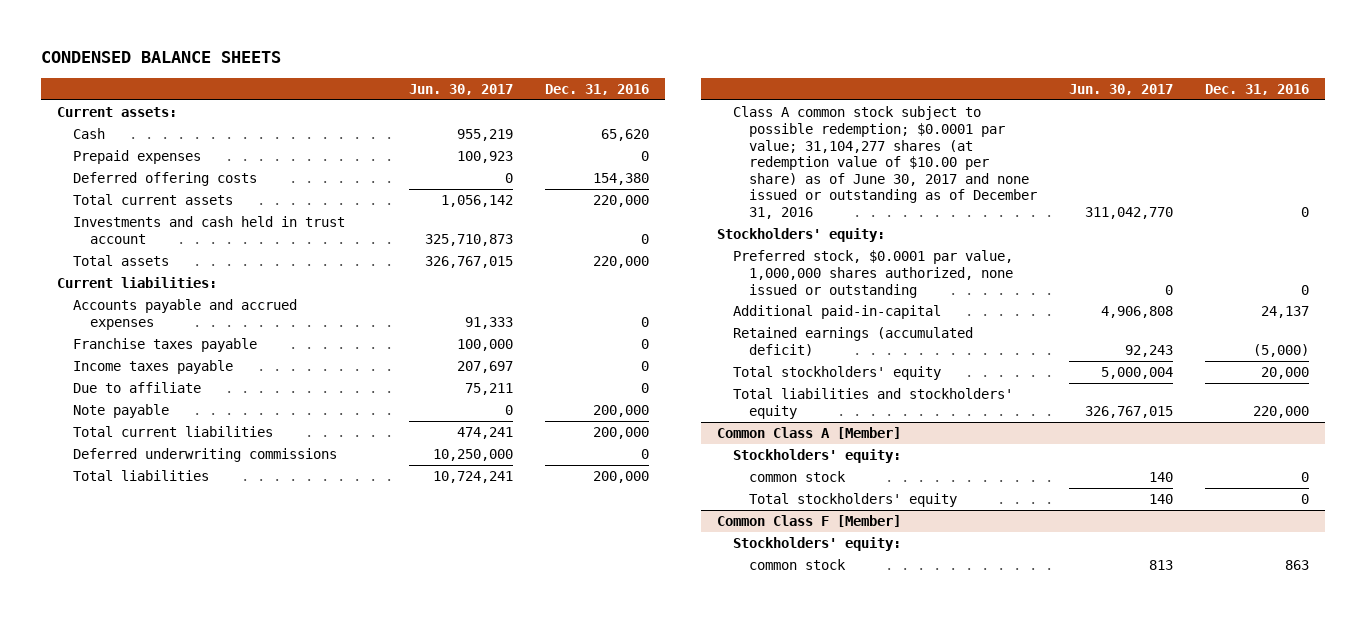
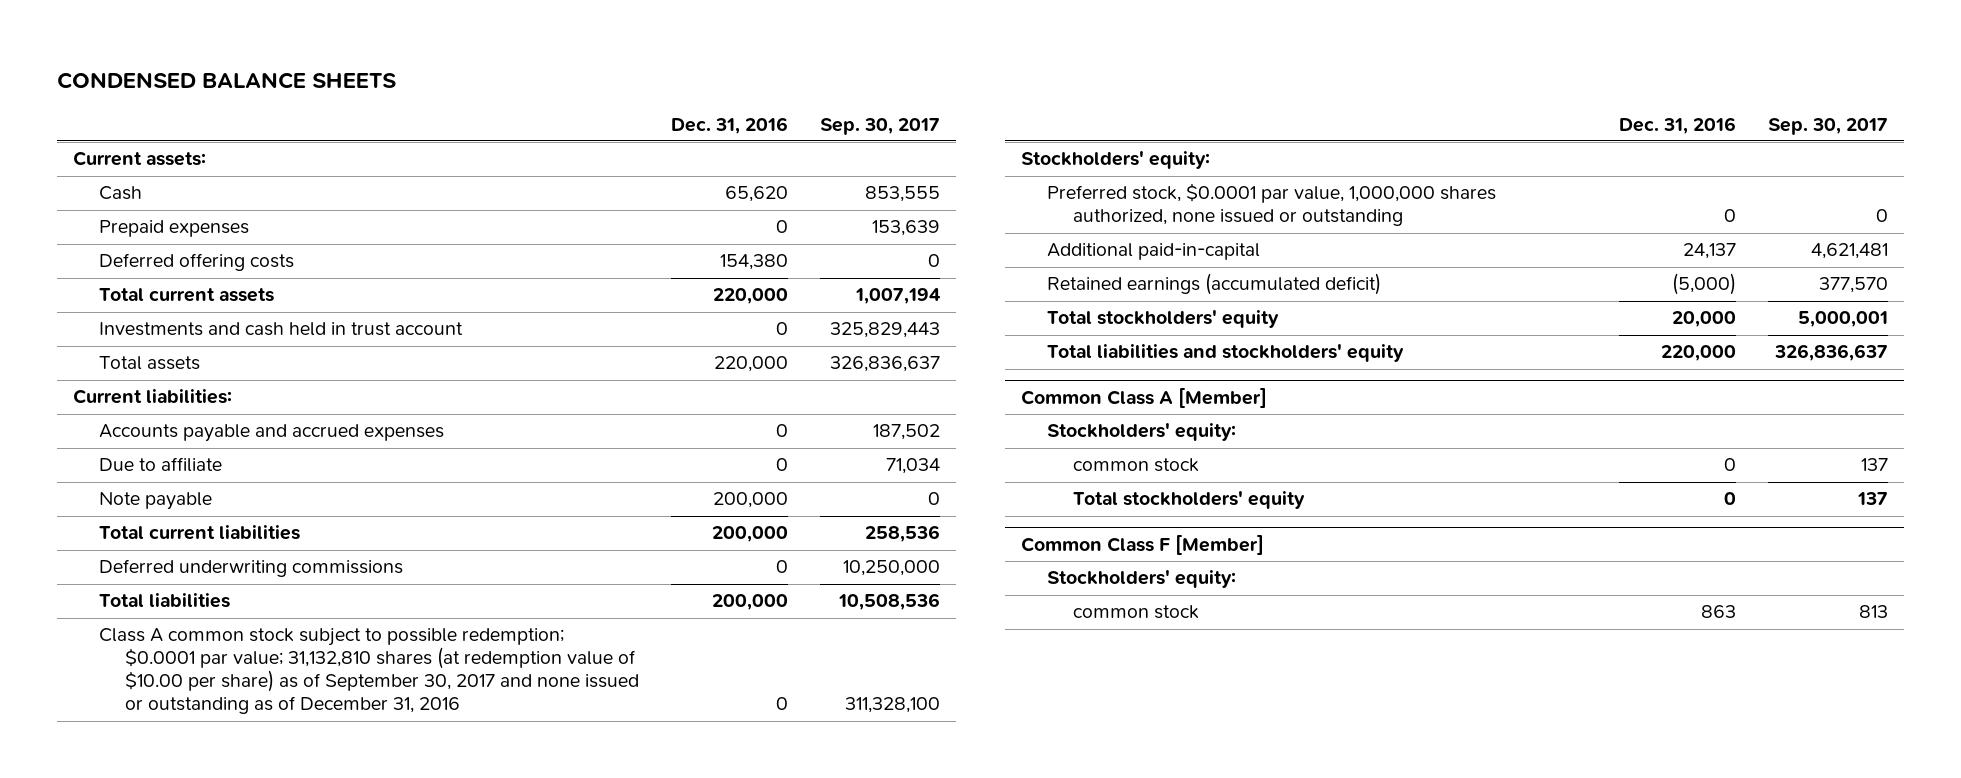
[409,83,514,95] Jun. 30, 2017 -> none
none -> [819,117,940,135] Sep. 30, 2017
[73,338,258,353] Franchise taxes payable -> none
[73,360,234,375] Income taxes payable -> none
[732,106,1037,220] Class A common stock subject to possible redemption; $0.0001 par value; 31,104,277 shares (at redemption value of $10.00 per share) as of June 30, 2017 and none issued or outstanding as of December 31, 2016 -> [98,628,639,715] Class A common stock subject to possible redemption; $0.0001 par value; 31,132,810 shares (at redemption value of $10.00 per share) as of September 30, 2017 and none issued or outstanding as of December 31, 2016

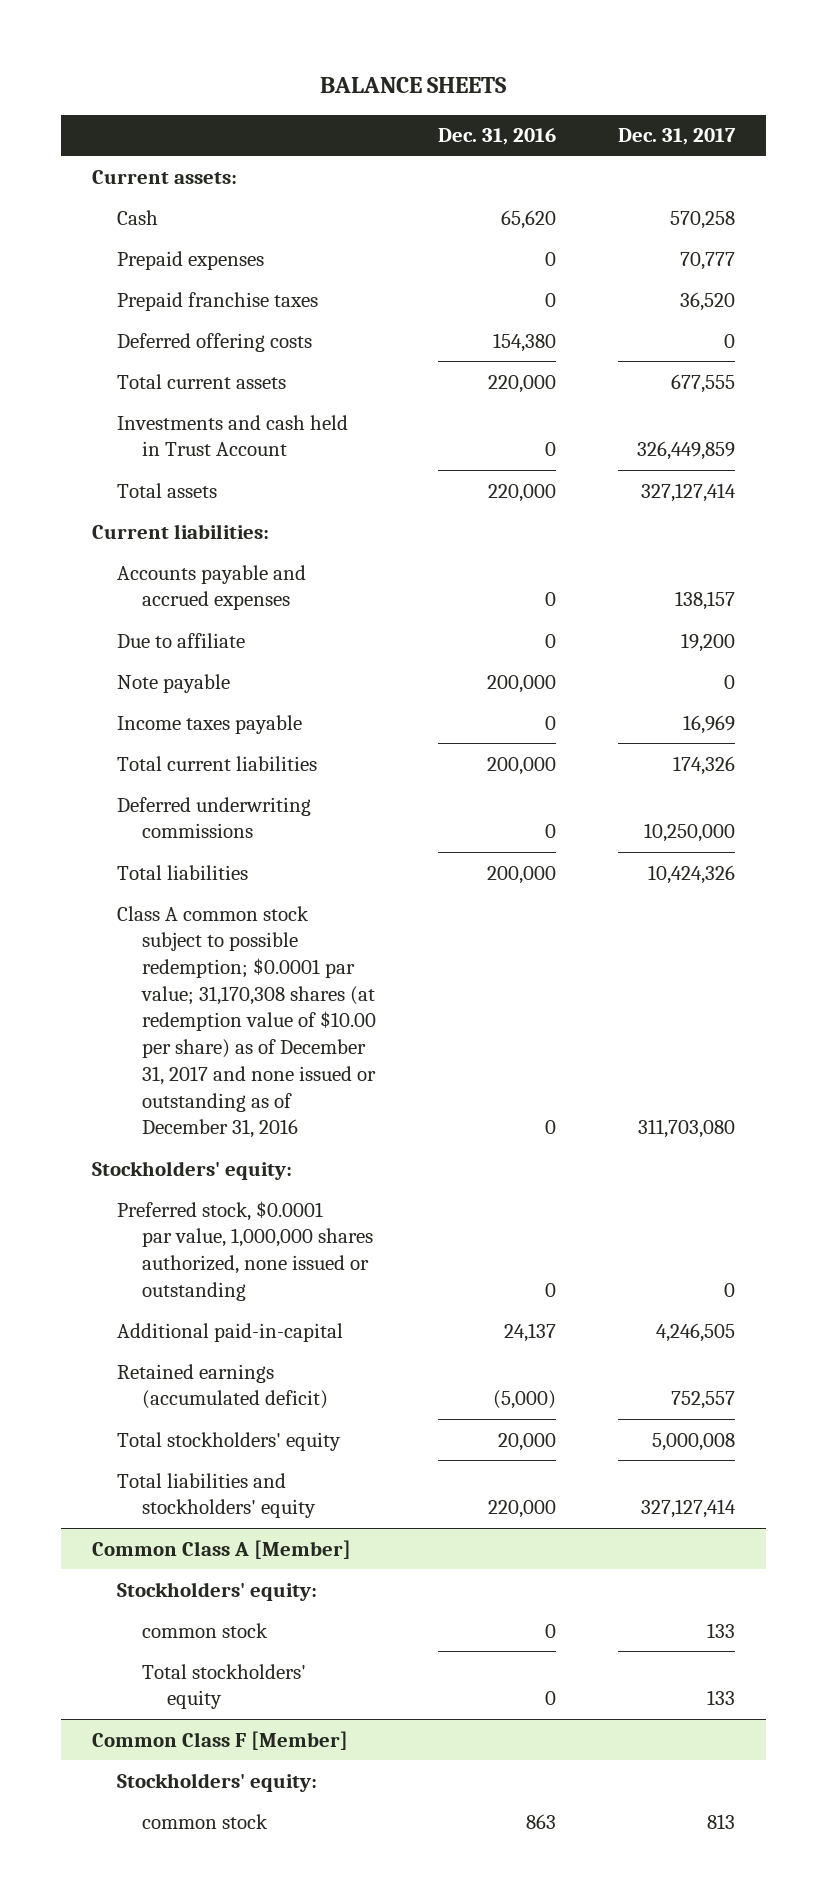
[56,71,396,89] CONDENSED BALANCE SHEETS -> [320,77,507,94] BALANCE SHEETS
[819,117,940,135] Sep. 30, 2017 -> none
none -> [618,128,737,146] Dec. 31, 2017
none -> [116,291,318,311] Prepaid franchise taxes
[98,322,463,337] Investments and cash held in trust account -> [116,414,348,457] Investments and cash held in Trust Account
none -> [116,714,302,734] Income taxes payable
[98,628,639,715] Class A common stock subject to possible redemption; $0.0001 par value; 31,132,810 shares (at redemption value of $10.00 per share) as of September 30, 2017 and none issued or outstanding as of December 31, 2016 -> [116,905,376,1139] Class A common stock subject to possible redemption; $0.0001 par value; 31,170,308 shares (at redemption value of $10.00 per share) as of December 31, 2017 and none issued or outstanding as of December 31, 2016

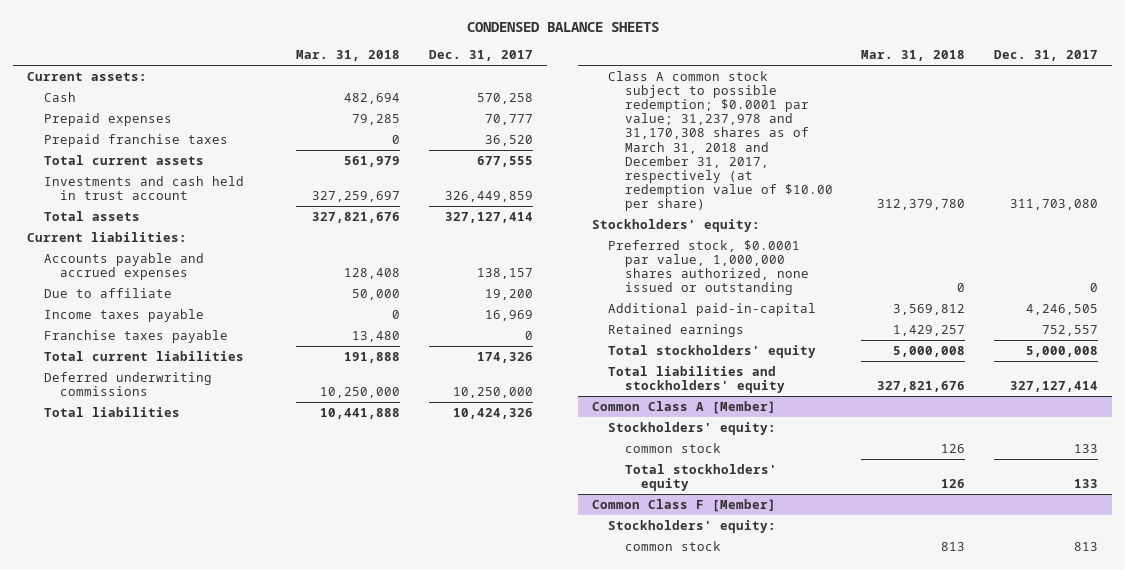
[320,77,507,94] BALANCE SHEETS -> [466,21,659,32] CONDENSED BALANCE SHEETS
[437,128,556,146] Dec. 31, 2016 -> none
none -> [296,50,401,62] Mar. 31, 2018
[116,332,312,352] Deferred offering costs -> none
[116,414,348,457] Investments and cash held in Trust Account -> [43,175,244,201] Investments and cash held in trust account
[116,673,230,693] Note payable -> none
none -> [43,329,228,343] Franchise taxes payable
[116,905,376,1139] Class A common stock subject to possible redemption; $0.0001 par value; 31,170,308 shares (at redemption value of $10.00 per share) as of December 31, 2017 and none issued or outstanding as of December 31, 2016 -> [608,70,833,212] Class A common stock subject to possible redemption; $0.0001 par value; 31,237,978 and 31,170,308 shares as of March 31, 2018 and December 31, 2017, respectively (at redemption value of $10.00 per share)
[116,1363,328,1410] Retained earnings (accumulated deficit) -> [608,323,745,337] Retained earnings

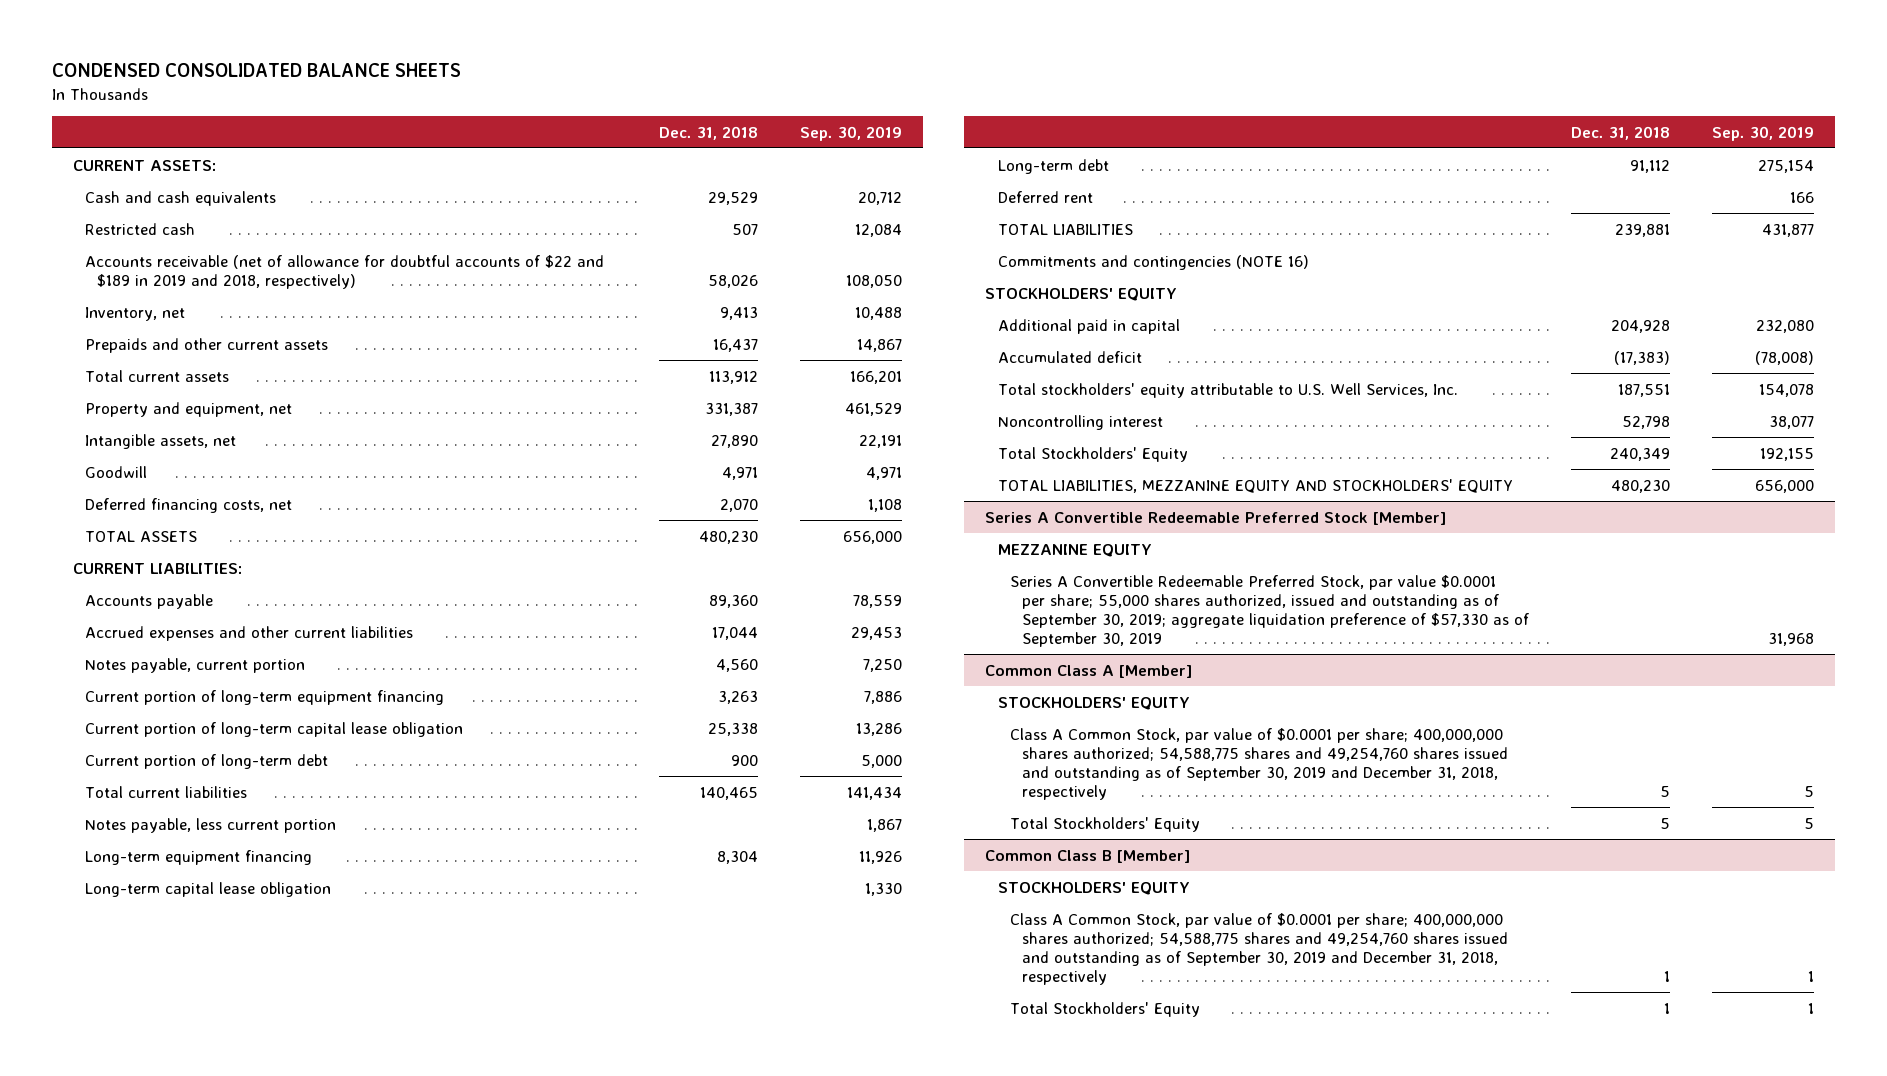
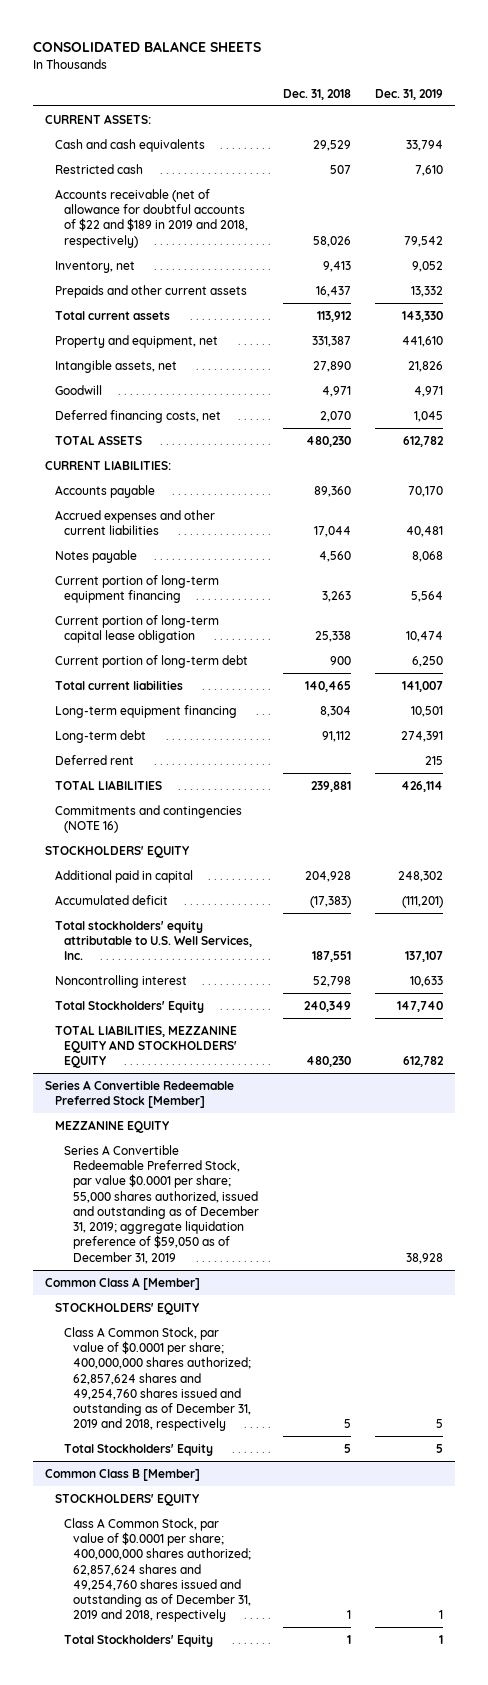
[51,63,461,78] CONDENSED CONSOLIDATED BALANCE SHEETS -> [33,41,262,53] CONSOLIDATED BALANCE SHEETS
[799,125,902,141] Sep. 30, 2019 -> none
none -> [374,88,443,100] Dec. 31, 2019
[85,657,306,673] Notes payable, current portion -> [54,549,137,563] Notes payable
[85,817,337,833] Notes payable, less current portion -> none
[85,881,332,897] Long-term capital lease obligation -> none
[1009,574,1530,647] Series A Convertible Redeemable Preferred Stock, par value $0.0001 per share; 55,000 shares authorized, issued and outstanding as of September 30, 2019; aggregate liquidation preference of $57,330 as of September 30, 2019 -> [63,1144,259,1264] Series A Convertible Redeemable Preferred Stock, par value $0.0001 per share; 55,000 shares authorized, issued and outstanding as of December 31, 2019; aggregate liquidation preference of $59,050 as of December 31, 2019
[1009,727,1509,800] Class A Common Stock, par value of $0.0001 per share; 400,000,000 shares authorized; 54,588,775 shares and 49,254,760 shares issued and outstanding as of September 30, 2019 and December 31, 2018, respectively -> [63,1326,251,1432] Class A Common Stock, par value of $0.0001 per share; 400,000,000 shares authorized; 62,857,624 shares and 49,254,760 shares issued and outstanding as of December 31, 2019 and 2018, respectively
[1009,912,1509,985] Class A Common Stock, par value of $0.0001 per share; 400,000,000 shares authorized; 54,588,775 shares and 49,254,760 shares issued and outstanding as of September 30, 2019 and December 31, 2018, respectively -> [63,1517,251,1623] Class A Common Stock, par value of $0.0001 per share; 400,000,000 shares authorized; 62,857,624 shares and 49,254,760 shares issued and outstanding as of December 31, 2019 and 2018, respectively

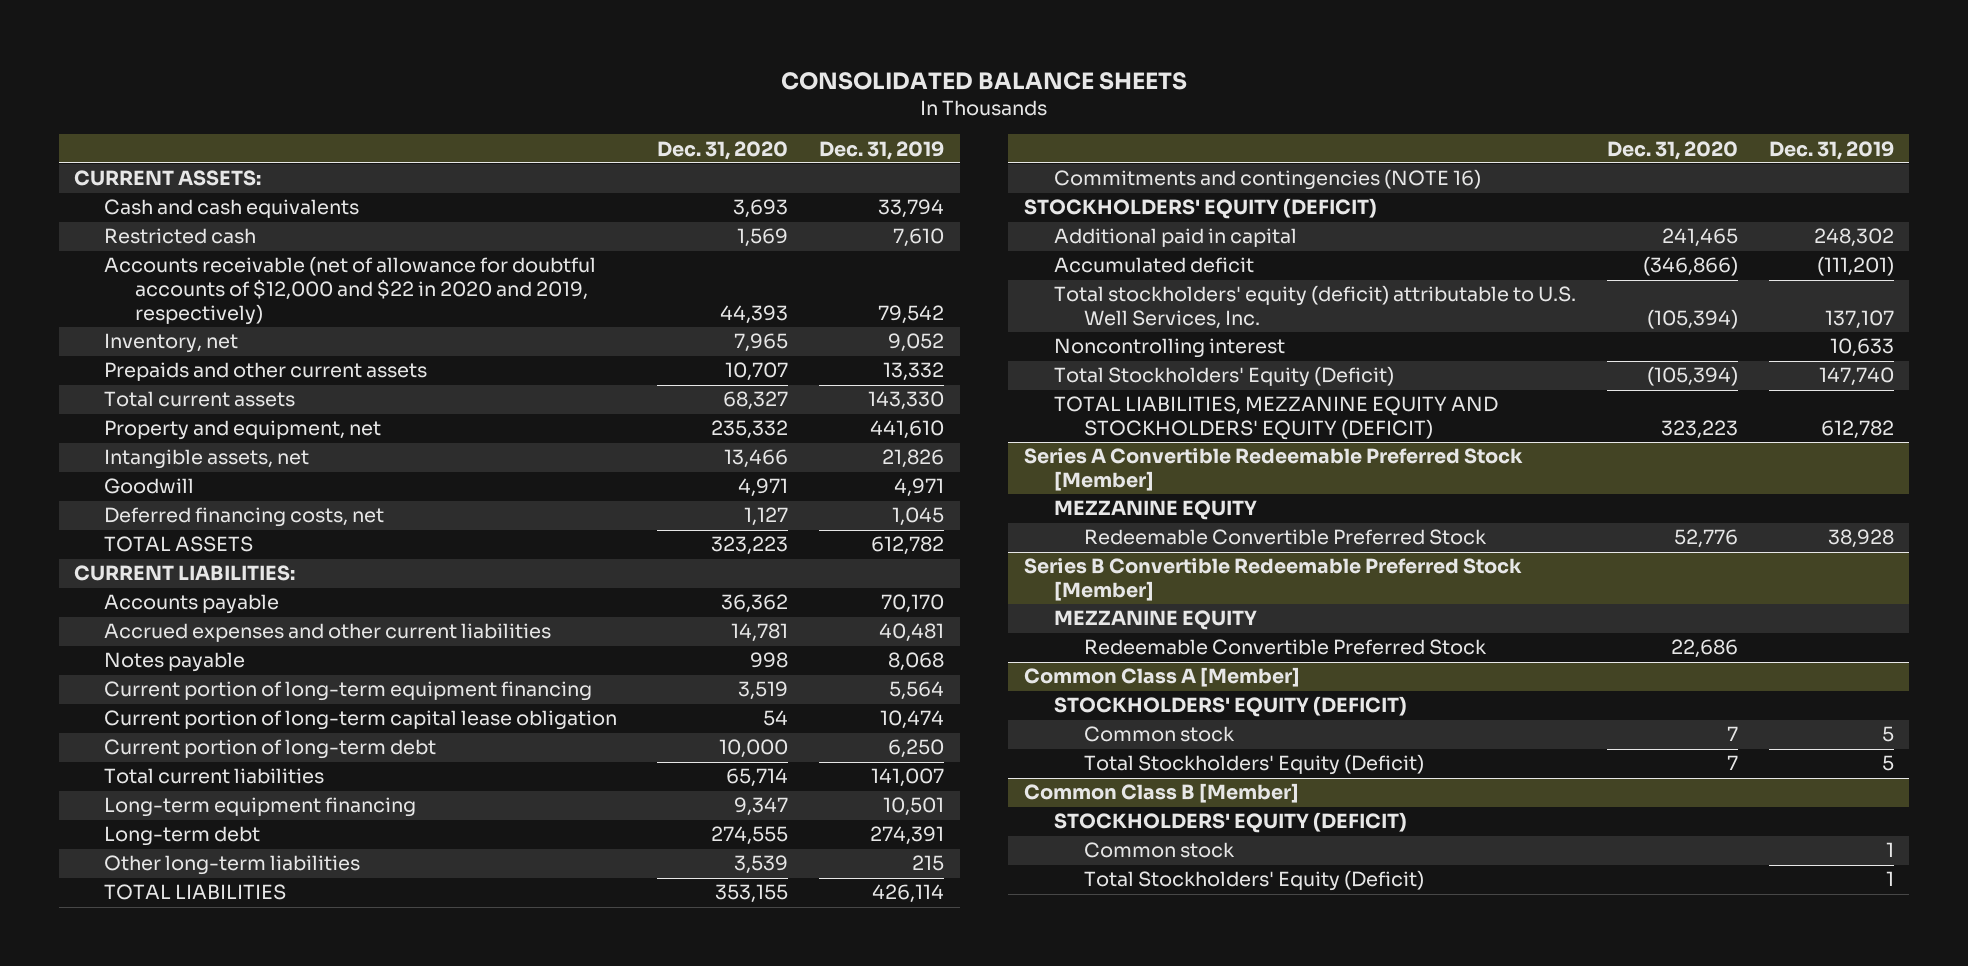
[282,88,351,100] Dec. 31, 2018 -> none
none -> [657,140,789,160] Dec. 31, 2020
[54,188,248,248] Accounts receivable (net of allowance for doubtful accounts of $22 and $189 in 2019 and 2018, respectively) -> [104,256,597,325] Accounts receivable (net of allowance for doubtful accounts of $12,000 and $22 in 2020 and 2019, respectively)
[54,754,134,765] Deferred rent -> [104,855,361,876] Other long-term liabilities
[45,845,190,858] STOCKHOLDERS' EQUITY -> [1023,198,1377,220] STOCKHOLDERS' EQUITY (DEFICIT)
[54,919,252,961] Total stockholders' equity attributable to U.S. Well Services, Inc. -> [1053,285,1576,329] Total stockholders' equity (deficit) attributable to U.S. Well Services, Inc.
[54,999,204,1013] Total Stockholders' Equity -> [1053,366,1394,388] Total Stockholders' Equity (Deficit)
[54,1024,237,1069] TOTAL LIABILITIES, MEZZANINE EQUITY AND STOCKHOLDERS' EQUITY -> [1053,396,1498,440] TOTAL LIABILITIES, MEZZANINE EQUITY AND STOCKHOLDERS' EQUITY (DEFICIT)
[63,1144,259,1264] Series A Convertible Redeemable Preferred Stock, par value $0.0001 per share; 55,000 shares authorized, issued and outstanding as of December 31, 2019; aggregate liquidation preference of $59,050 as of December 31, 2019 -> [1084,529,1488,546] Redeemable Convertible Preferred Stock
none -> [1023,558,1522,601] Series B Convertible Redeemable Preferred Stock [Member]
none -> [1053,610,1257,631] MEZZANINE EQUITY
none -> [1084,639,1488,656] Redeemable Convertible Preferred Stock
[54,1302,199,1315] STOCKHOLDERS' EQUITY -> [1053,696,1407,718] STOCKHOLDERS' EQUITY (DEFICIT)
[63,1326,251,1432] Class A Common Stock, par value of $0.0001 per share; 400,000,000 shares authorized; 62,857,624 shares and 49,254,760 shares issued and outstanding as of December 31, 2019 and 2018, respectively -> [1084,726,1236,743] Common stock
[63,1442,213,1456] Total Stockholders' Equity -> [1084,754,1425,776] Total Stockholders' Equity (Deficit)
[54,1493,199,1506] STOCKHOLDERS' EQUITY -> [1053,812,1407,834] STOCKHOLDERS' EQUITY (DEFICIT)
[63,1517,251,1623] Class A Common Stock, par value of $0.0001 per share; 400,000,000 shares authorized; 62,857,624 shares and 49,254,760 shares issued and outstanding as of December 31, 2019 and 2018, respectively -> [1084,842,1236,859] Common stock
[63,1633,213,1647] Total Stockholders' Equity -> [1084,870,1425,892] Total Stockholders' Equity (Deficit)

